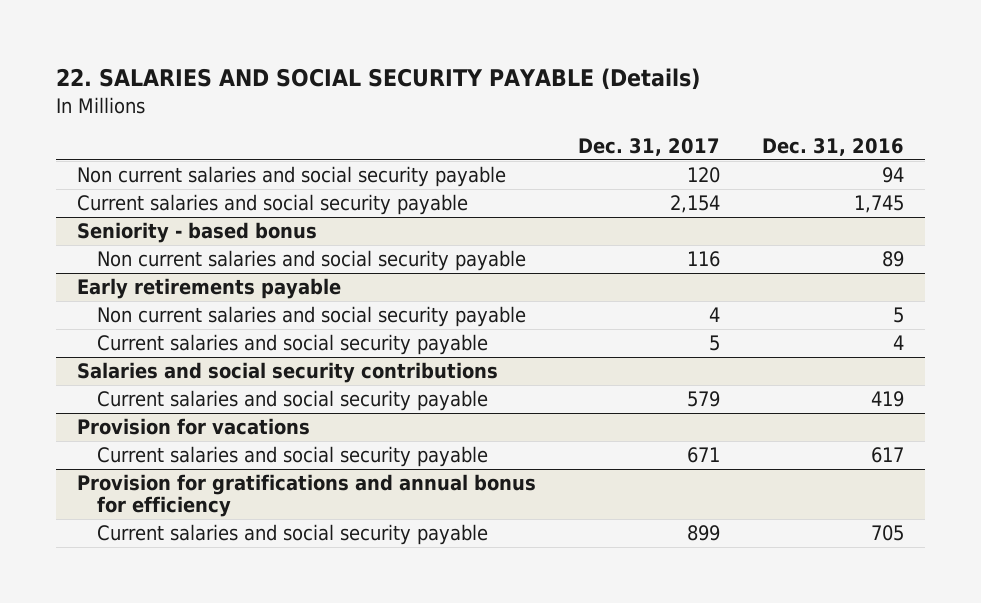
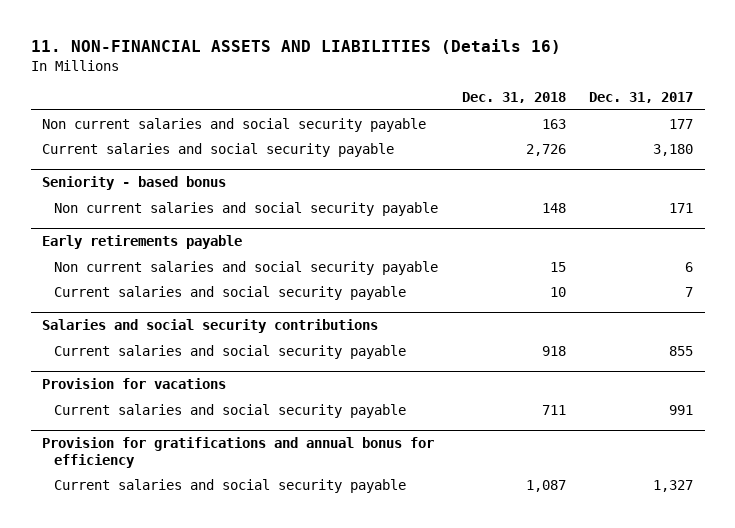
[56,68,701,91] 22. SALARIES AND SOCIAL SECURITY PAYABLE (Details) -> [30,38,561,54] 11. NON-FINANCIAL ASSETS AND LIABILITIES (Details 16)
[761,137,904,156] Dec. 31, 2016 -> none
none -> [461,91,566,103] Dec. 31, 2018
[687,166,721,183] 120 -> [668,118,693,129] 177
[670,194,721,213] 2,154 -> [652,143,693,156] 3,180
[687,250,721,267] 116 -> [668,202,693,213] 171
[709,306,721,322] 4 -> [684,261,693,272] 6
[709,334,721,351] 5 -> [684,286,693,297] 7
[687,390,721,407] 579 -> [668,345,693,356] 855
[687,446,721,463] 671 -> [668,404,693,415] 991
[687,524,721,541] 899 -> [652,479,693,492] 1,327

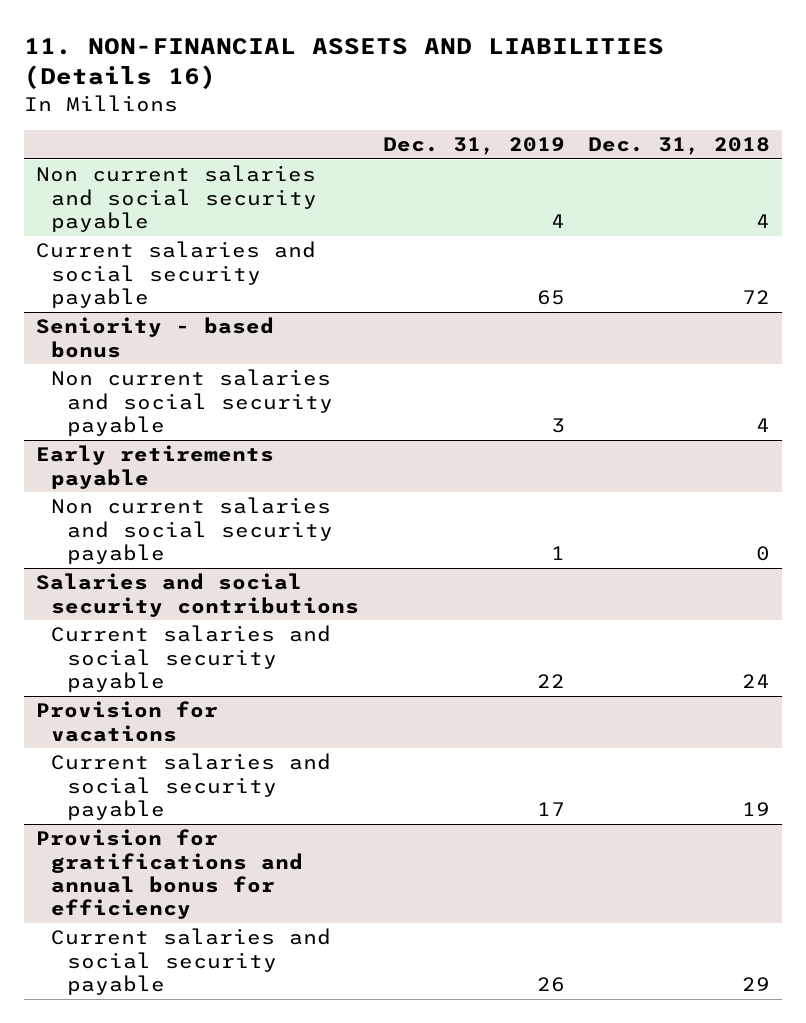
[588,91,693,103] Dec. 31, 2017 -> none
none -> [382,137,565,156] Dec. 31, 2019
[541,118,566,129] 163 -> [756,213,771,228] 4
[525,143,566,156] 2,726 -> [742,289,771,304] 72
[541,202,566,213] 148 -> [756,417,771,432] 4
[54,285,407,300] Current salaries and social security payable -> none
[549,261,566,272] 15 -> [756,545,771,561] 0
[541,345,566,356] 918 -> [742,673,771,688] 24
[541,404,566,415] 711 -> [742,801,771,816] 19
[525,479,566,492] 1,087 -> [742,976,771,991] 29

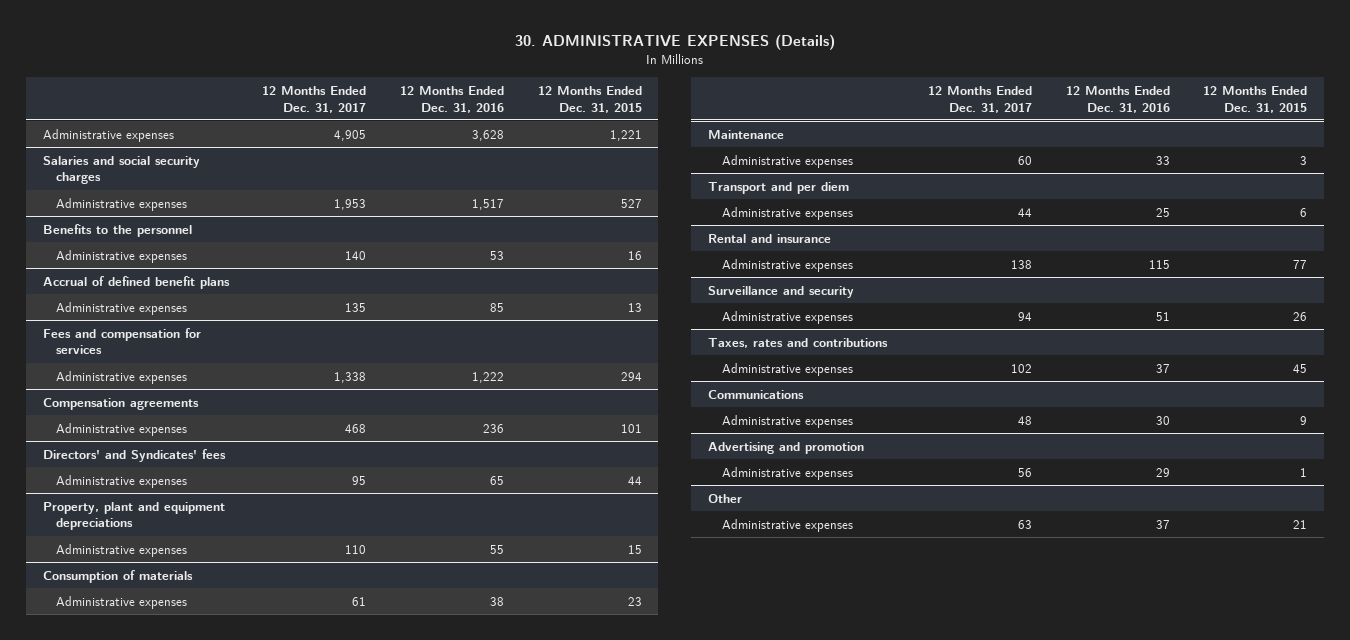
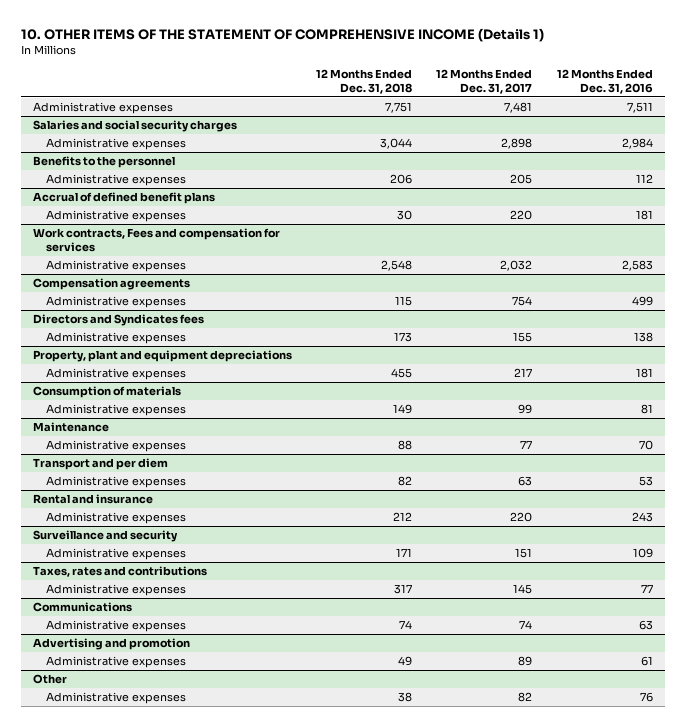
[514,34,835,51] 30. ADMINISTRATIVE EXPENSES (Details) -> [21,27,545,42] 10. OTHER ITEMS OF THE STATEMENT OF COMPREHENSIVE INCOME (Details 1)
[537,85,642,113] 12 Months Ended Dec. 31, 2015 -> none
none -> [316,68,413,94] 12 Months Ended Dec. 31, 2018
[334,129,367,141] 4,905 -> [504,102,533,114] 7,481
[471,129,504,141] 3,628 -> [626,102,653,114] 7,511
[334,198,367,210] 1,953 -> [501,138,533,150] 2,898
[471,198,504,210] 1,517 -> [621,138,653,150] 2,984
[345,250,367,260] 140 -> [510,174,533,185] 205
[489,250,504,260] 53 -> [635,174,653,184] 112
[345,302,367,312] 135 -> [510,210,533,221] 220
[489,302,504,312] 85 -> [635,210,653,221] 181
[42,327,201,355] Fees and compensation for services -> [33,228,281,253] Work contracts, Fees and compensation for services
[334,371,367,383] 1,338 -> [500,260,533,272] 2,032
[471,371,504,383] 1,222 -> [621,260,653,272] 2,583
[345,423,367,433] 468 -> [512,296,533,307] 754
[482,423,504,433] 236 -> [631,296,653,307] 499
[42,448,226,462] Directors' and Syndicates' fees -> [33,314,205,327] Directors and Syndicates fees
[352,475,367,485] 95 -> [513,332,533,343] 155
[489,475,504,485] 65 -> [633,332,653,343] 138
[345,544,367,554] 110 -> [514,368,533,378] 217
[489,544,504,554] 55 -> [635,368,653,379] 181
[352,596,367,606] 61 -> [518,404,533,415] 99
[489,596,504,606] 38 -> [640,404,653,415] 81
[1017,155,1032,165] 60 -> [520,440,533,450] 77
[1155,155,1170,165] 33 -> [638,440,653,451] 70
[1017,207,1032,217] 44 -> [518,476,533,487] 63
[1155,207,1170,217] 25 -> [638,476,653,487] 53
[1010,259,1032,269] 138 -> [510,512,533,523] 220
[1148,259,1170,269] 115 -> [631,512,653,523] 243
[1017,311,1032,321] 94 -> [515,548,533,559] 151
[1155,311,1170,321] 51 -> [632,548,653,559] 109
[1010,363,1032,373] 102 -> [513,584,533,595] 145
[1155,363,1170,373] 37 -> [640,584,653,594] 77
[1017,415,1032,425] 48 -> [519,620,533,630] 74
[1155,415,1170,425] 30 -> [638,620,653,631] 63
[1017,467,1032,477] 56 -> [518,656,533,667] 89
[1155,467,1170,477] 29 -> [640,656,653,667] 61
[1017,519,1032,529] 63 -> [518,692,533,703] 82
[1155,519,1170,529] 37 -> [639,692,653,703] 76

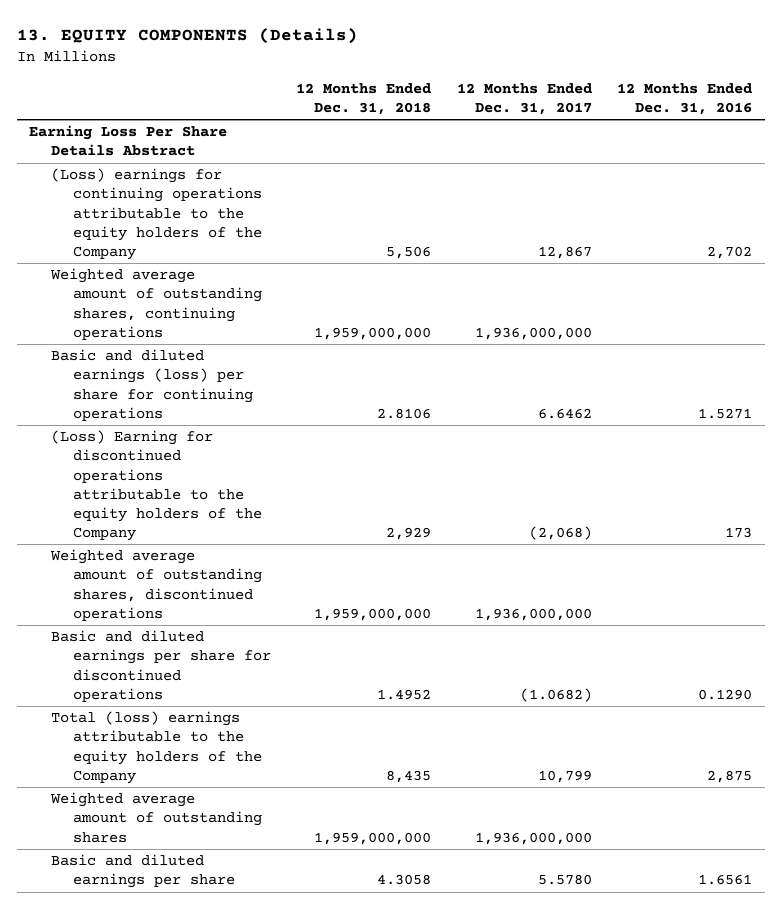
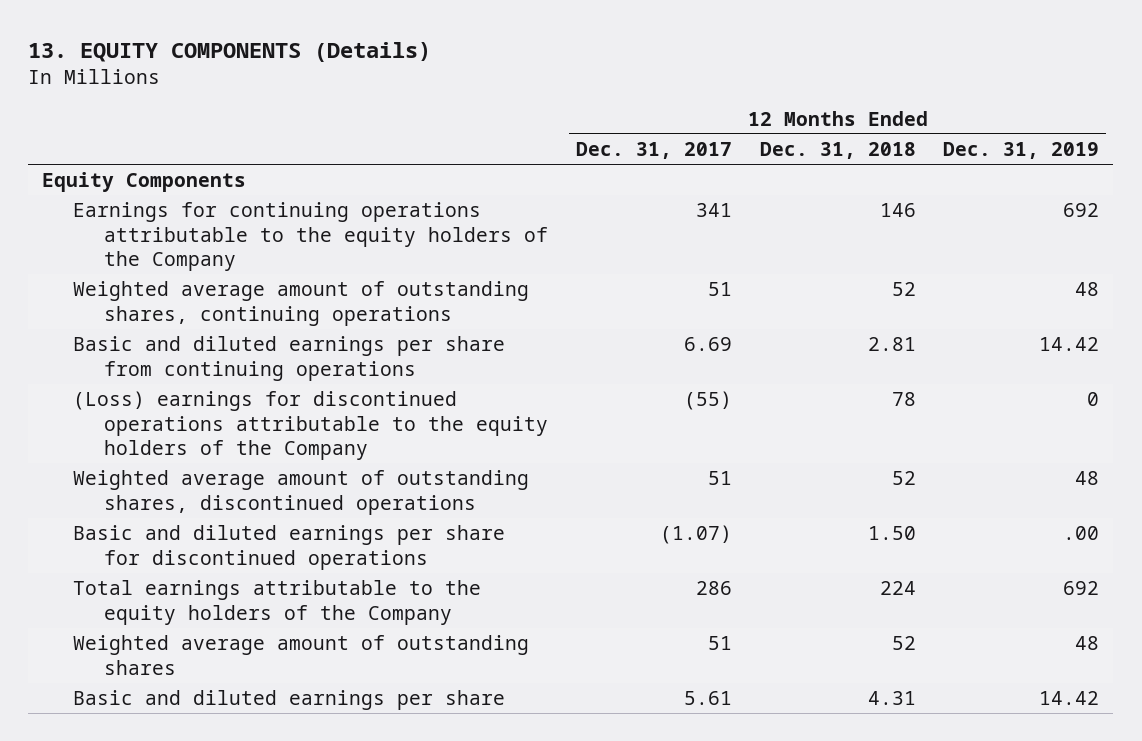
[617,82,753,115] 12 Months Ended Dec. 31, 2016 -> none
none -> [943,141,1100,159] Dec. 31, 2019
[29,125,228,157] Earning Loss Per Share Details Abstract -> none
none -> [42,172,247,193] Equity Components
[51,168,262,260] (Loss) earnings for continuing operations attributable to the equity holders of the Company -> [72,202,548,272] Earnings for continuing operations attributable to the equity holders of the Company
[386,245,432,259] 5,506 -> [879,203,916,218] 146
[537,245,592,259] 12,867 -> [695,203,732,218] 341
[314,326,432,340] 1,959,000,000 -> [891,282,916,297] 52
[474,326,592,340] 1,936,000,000 -> [707,282,732,297] 51
[51,349,253,421] Basic and diluted earnings (loss) per share for continuing operations -> [72,336,505,381] Basic and diluted earnings per share from continuing operations
[377,407,432,419] 2.8106 -> [867,337,916,352] 2.81
[537,407,592,419] 6.6462 -> [683,337,732,352] 6.69
[51,430,262,541] (Loss) Earning for discontinued operations attributable to the equity holders of the Company -> [72,391,548,461] (Loss) earnings for discontinued operations attributable to the equity holders of the Company
[386,526,432,540] 2,929 -> [891,392,916,407] 78
[528,525,592,540] (2,068) -> [683,391,732,411] (55)
[314,607,432,621] 1,959,000,000 -> [891,471,916,486] 52
[474,607,592,621] 1,936,000,000 -> [707,471,732,486] 51
[377,688,432,700] 1.4952 -> [867,526,916,541] 1.50
[519,687,592,702] (1.0682) -> [659,525,732,545] (1.07)
[51,711,262,784] Total (loss) earnings attributable to the equity holders of the Company -> [72,580,481,625] Total earnings attributable to the equity holders of the Company
[386,769,432,783] 8,435 -> [879,581,916,596] 224
[537,769,592,783] 10,799 -> [695,581,732,596] 286
[314,831,432,845] 1,959,000,000 -> [891,636,916,651] 52
[474,831,592,845] 1,936,000,000 -> [707,636,732,651] 51
[377,874,432,886] 4.3058 -> [867,691,916,706] 4.31
[537,874,592,886] 5.5780 -> [683,691,732,706] 5.61

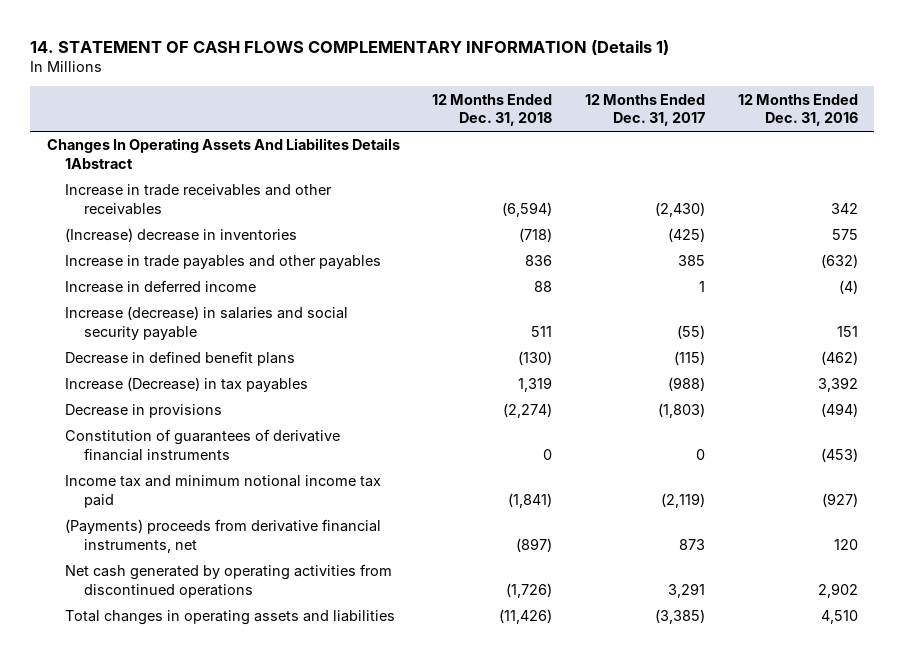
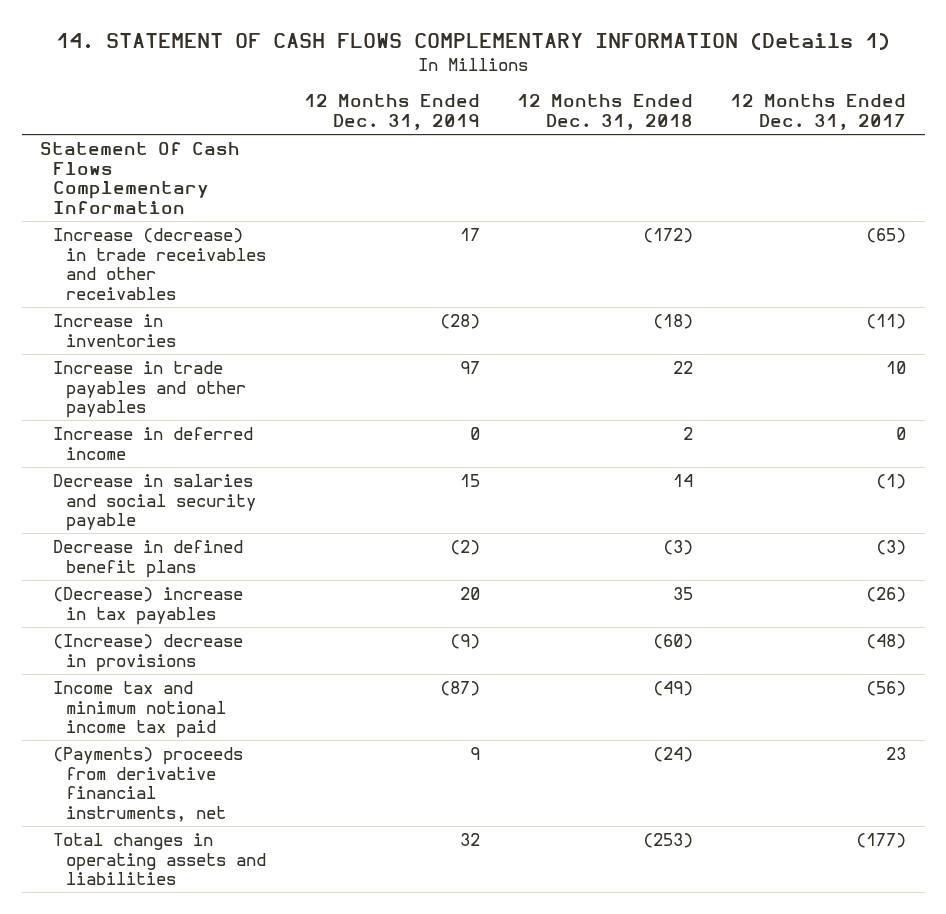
[737,93,858,127] 12 Months Ended Dec. 31, 2016 -> none
none -> [303,94,480,131] 12 Months Ended Dec. 31, 2019
[46,138,400,169] Changes In Operating Assets And Liabilites Details 1Abstract -> none
[65,429,341,461] Constitution of guarantees of derivative financial instruments -> none
[65,564,393,598] Net cash generated by operating activities from discontinued operations -> none
none -> [40,141,241,215] Statement Of Cash Flows Complementary Information
[65,184,333,215] Increase in trade receivables and other receivables -> [53,227,267,301] Increase (decrease) in trade receivables and other receivables
[502,201,553,217] (6,594) -> [642,227,693,243] (172)
[654,201,705,217] (2,430) -> [866,227,907,243] (65)
[65,228,298,243] (Increase) decrease in inventories -> [53,313,177,347] Increase in inventories
[519,228,553,243] (718) -> [652,313,693,329] (18)
[667,228,705,243] (425) -> [866,313,907,329] (11)
[525,255,553,267] 836 -> [672,360,693,374] 22
[677,255,705,267] 385 -> [886,360,907,374] 10
[534,281,553,293] 88 -> [682,426,693,440] 2
[698,281,705,293] 1 -> [896,426,907,440] 0
[65,306,349,340] Increase (decrease) in salaries and social security payable -> [53,473,257,532] Decrease in salaries and social security payable
[531,325,553,337] 511 -> [672,473,693,487] 14
[676,324,705,339] (55) -> [876,473,907,489] (1)
[518,351,553,366] (130) -> [662,539,693,555] (3)
[673,351,705,366] (115) -> [876,539,907,555] (3)
[65,377,309,393] Increase (Decrease) in tax payables -> [53,586,244,625] (Decrease) increase in tax payables
[518,377,553,393] 1,319 -> [672,586,693,600] 35
[667,377,705,392] (988) -> [866,586,907,602] (26)
[65,404,223,419] Decrease in provisions -> [53,633,244,672] (Increase) decrease in provisions
[503,403,553,419] (2,274) -> [652,633,693,649] (60)
[657,403,705,419] (1,803) -> [866,633,907,649] (48)
[508,492,553,508] (1,841) -> [652,680,693,696] (49)
[660,492,705,508] (2,119) -> [866,680,907,696] (56)
[516,537,553,552] (897) -> [652,746,693,762] (24)
[678,538,705,550] 873 -> [886,746,907,760] 23
[499,609,553,625] (11,426) -> [642,832,693,848] (253)
[654,609,705,625] (3,385) -> [856,832,907,848] (177)

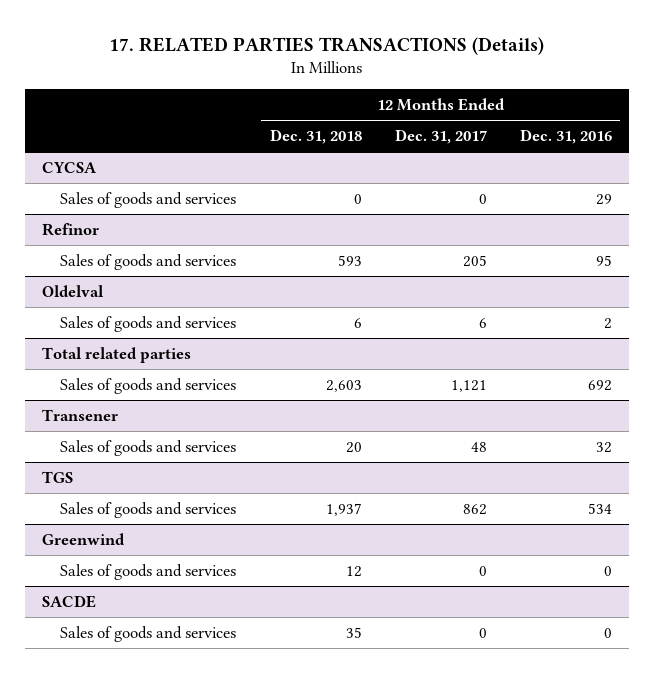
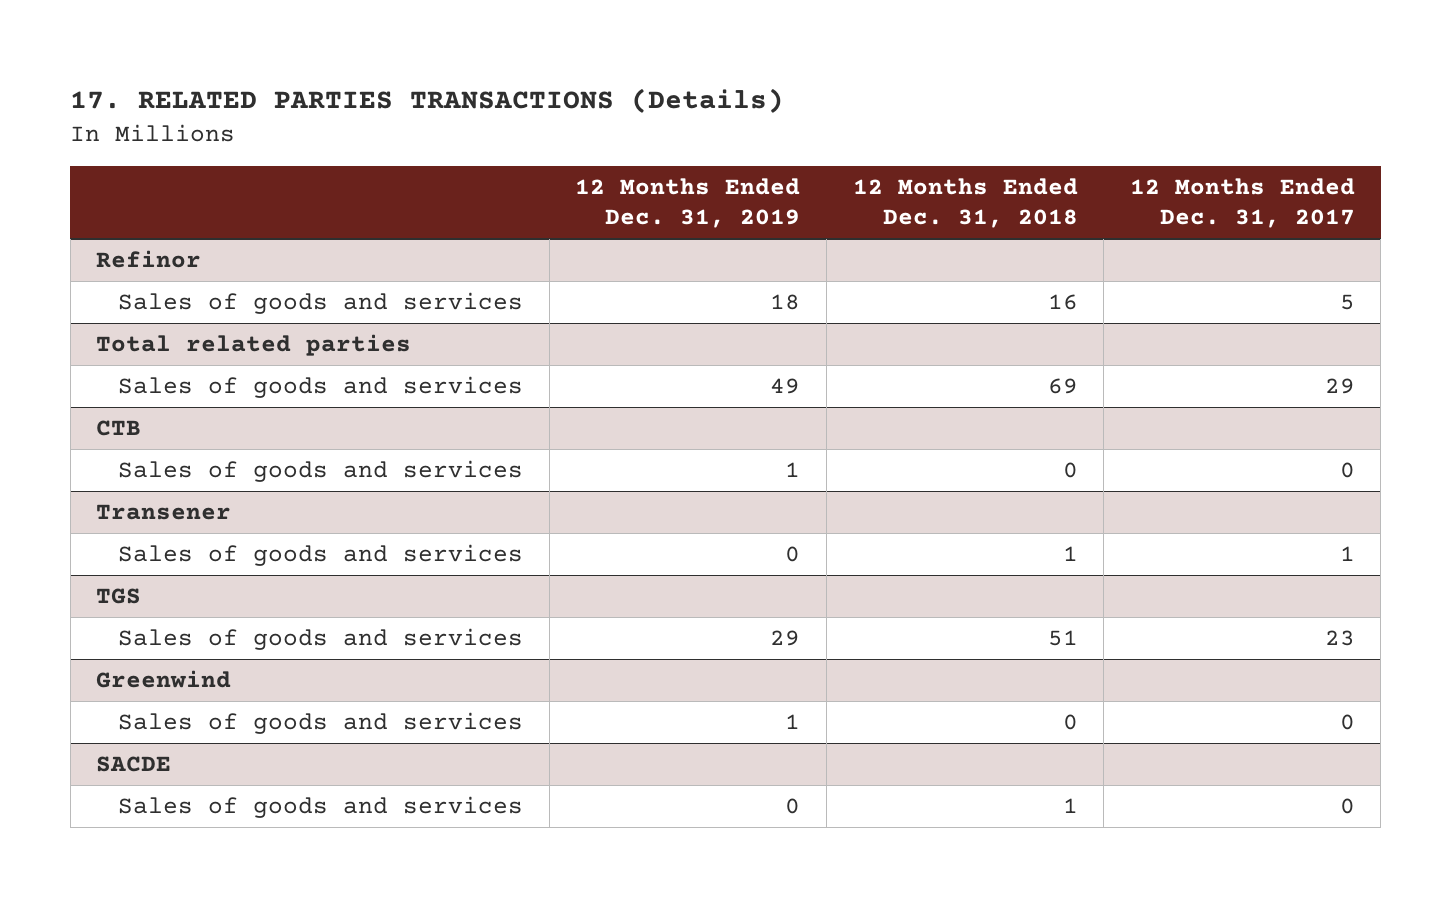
[520,129,613,145] Dec. 31, 2016 -> none
none -> [575,177,801,229] 12 Months Ended Dec. 31, 2019
[41,161,97,173] CYCSA -> none
[60,191,237,208] Sales of goods and services -> none
[41,284,104,297] Oldelval -> none
[60,315,237,332] Sales of goods and services -> none
[337,254,362,266] 593 -> [1047,294,1078,311] 16
[462,254,487,267] 205 -> [1339,294,1355,311] 5
[325,379,362,392] 2,603 -> [1047,378,1078,395] 69
[450,379,487,392] 1,121 -> [1324,378,1355,395] 29
none -> [96,420,142,437] CTB
none -> [118,460,524,483] Sales of goods and services
[345,441,362,453] 20 -> [1062,546,1078,562] 1
[470,441,487,452] 48 -> [1339,546,1355,562] 1
[325,502,362,516] 1,937 -> [1047,630,1078,647] 51
[462,503,487,515] 862 -> [1324,630,1355,647] 23
[345,565,362,577] 12 -> [1062,714,1078,731] 0
[345,626,362,638] 35 -> [1062,798,1078,814] 1

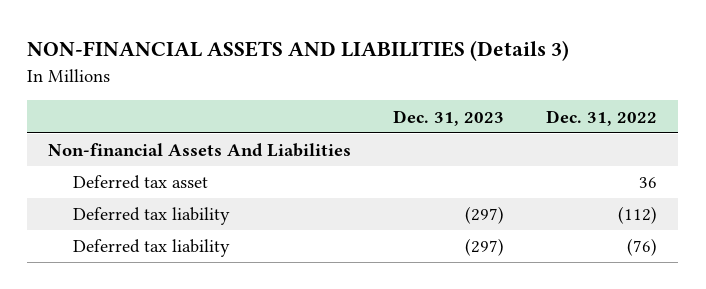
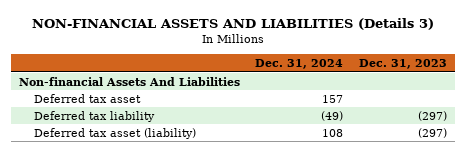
[546,109,658,126] Dec. 31, 2022 -> none
none -> [255,59,344,70] Dec. 31, 2024
[73,239,231,258] Deferred tax liability -> [33,127,196,139] Deferred tax asset (liability)

